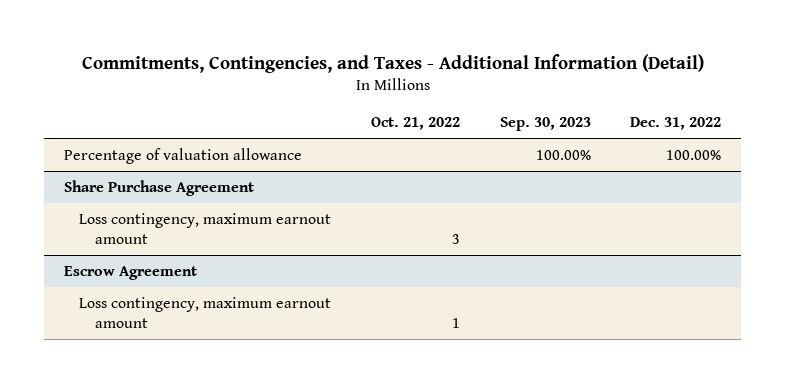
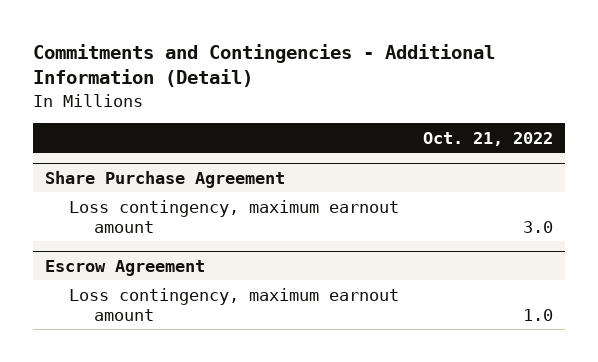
[81,53,704,73] Commitments, Contingencies, and Taxes - Additional Information (Detail) -> [32,43,495,88] Commitments and Contingencies - Additional Information (Detail)
[499,117,591,132] Sep. 30, 2023 -> none
[630,117,722,131] Dec. 31, 2022 -> none
[64,147,303,164] Percentage of valuation allowance -> none
[452,234,461,245] 3 -> [523,220,554,233] 3.0
[452,318,461,329] 1 -> [523,308,554,321] 1.0

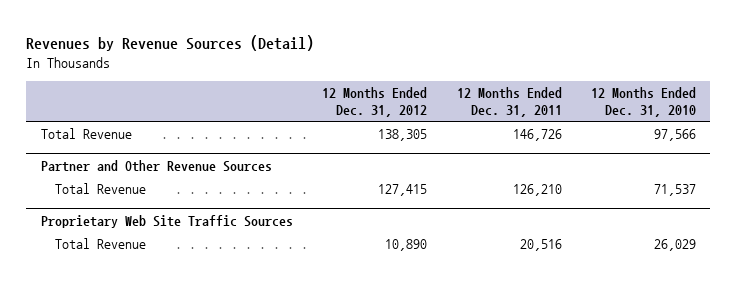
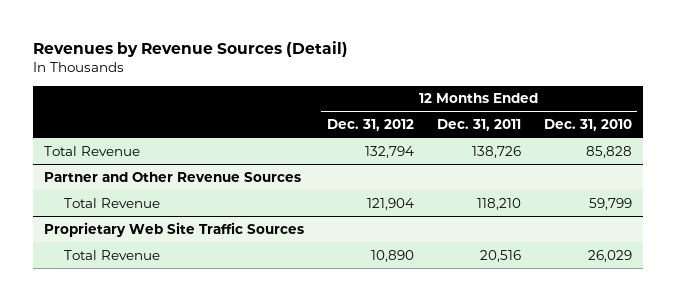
[378,129,428,142] 138,305 -> [364,145,414,158] 132,794
[512,129,562,142] 146,726 -> [471,145,521,158] 138,726
[653,129,696,142] 97,566 -> [585,145,632,158] 85,828
[378,184,428,197] 127,415 -> [366,197,414,210] 121,904
[512,184,562,197] 126,210 -> [476,197,521,210] 118,210
[653,184,696,197] 71,537 -> [588,197,632,210] 59,799

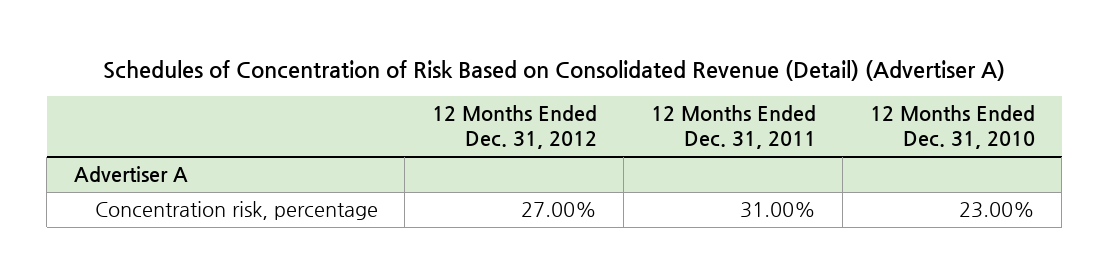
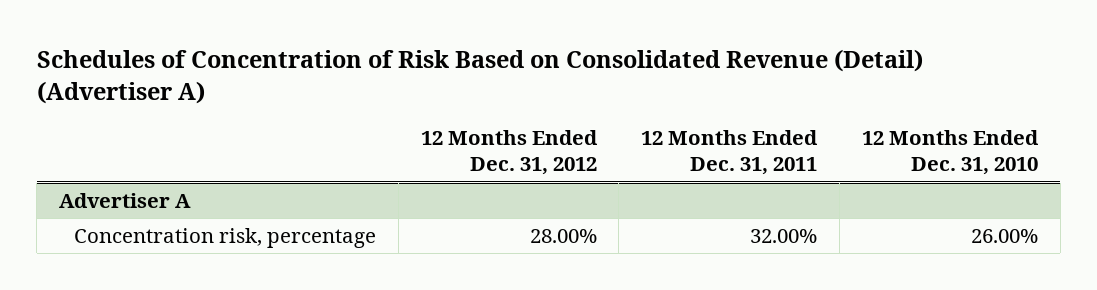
[520,202,597,218] 27.00% -> [529,228,597,243] 28.00%
[739,202,816,219] 31.00% -> [750,228,818,243] 32.00%
[958,202,1035,219] 23.00% -> [970,228,1038,243] 26.00%

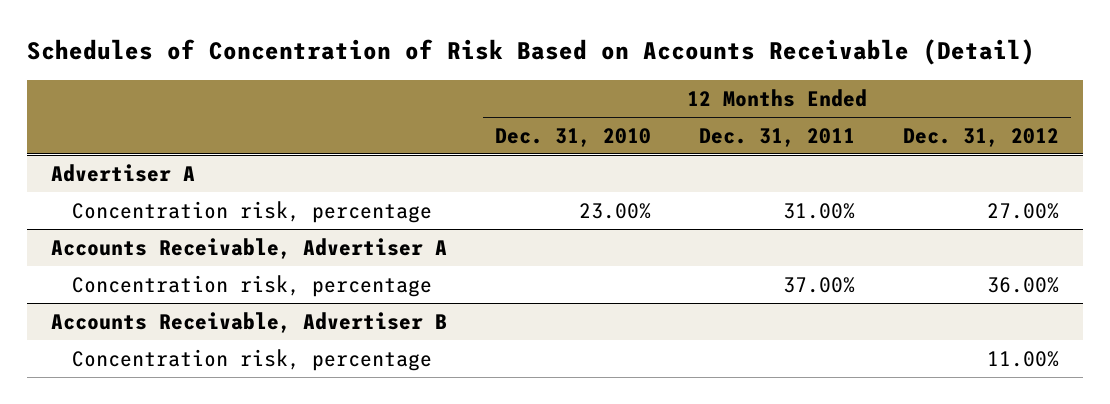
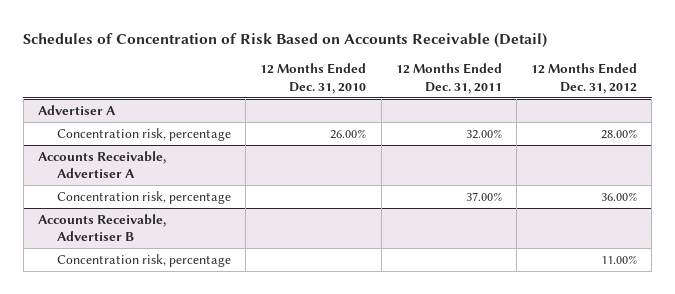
[578,202,651,219] 23.00% -> [330,128,367,139] 26.00%
[782,202,855,219] 31.00% -> [465,128,502,139] 32.00%
[986,202,1059,219] 27.00% -> [600,128,637,139] 28.00%

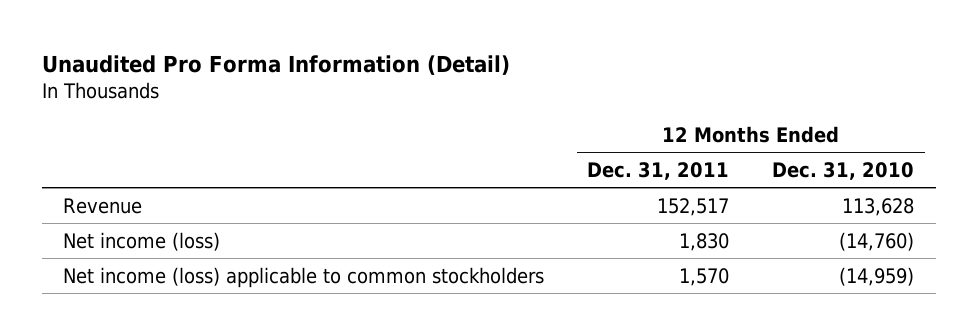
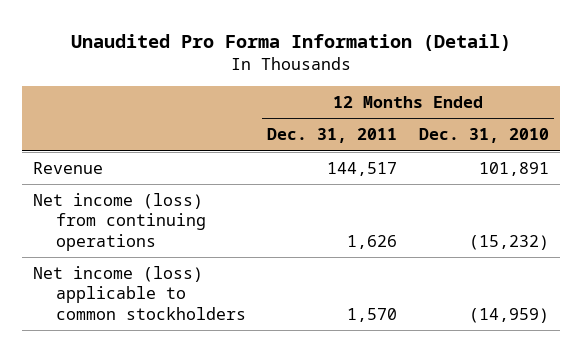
[657,197,730,216] 152,517 -> [327,162,398,177] 144,517
[842,197,915,216] 113,628 -> [478,162,549,177] 101,891
[63,231,221,251] Net income (loss) -> [33,193,206,251] Net income (loss) from continuing operations
[679,232,730,251] 1,830 -> [347,234,398,249] 1,626
[839,231,915,251] (14,760) -> [468,234,549,250] (15,232)

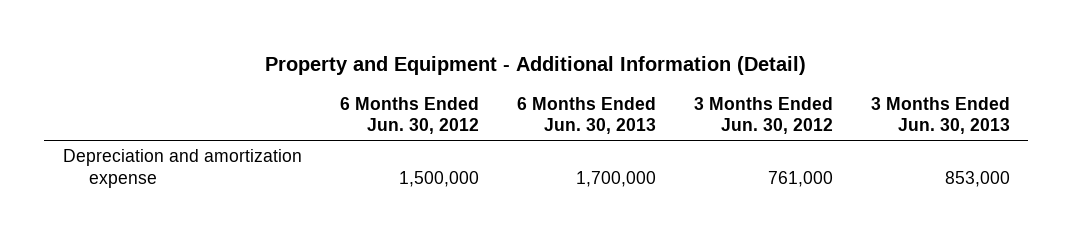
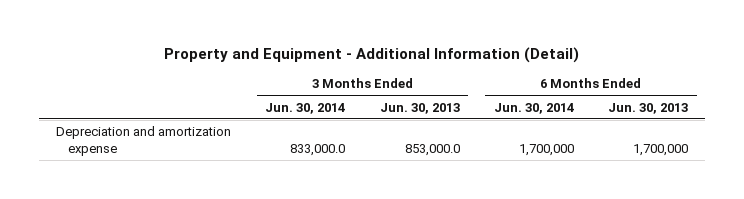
[339,96,479,135] 6 Months Ended Jun. 30, 2012 -> none
[693,96,833,135] 3 Months Ended Jun. 30, 2012 -> none
none -> [265,102,346,114] Jun. 30, 2014
none -> [493,102,574,114] Jun. 30, 2014
[944,170,1010,187] 853,000 -> [404,143,460,156] 853,000.0

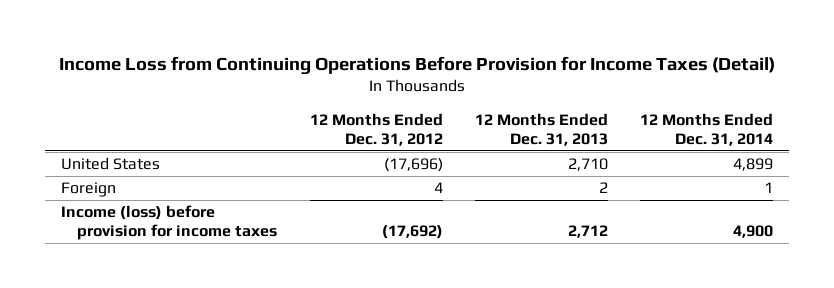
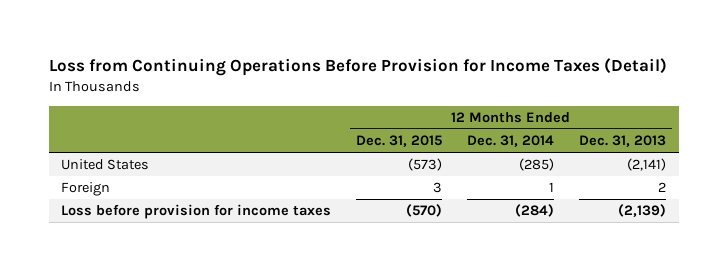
[59,55,776,75] Income Loss from Continuing Operations Before Provision for Income Taxes (Detail) -> [48,58,667,77] Loss from Continuing Operations Before Provision for Income Taxes (Detail)
[309,112,443,146] 12 Months Ended Dec. 31, 2012 -> none
none -> [356,135,443,148] Dec. 31, 2015
[568,158,609,172] 2,710 -> [627,158,667,172] (2,141)
[733,158,774,172] 4,899 -> [519,158,555,172] (285)
[60,205,278,241] Income (loss) before provision for income taxes -> [61,204,332,220] Loss before provision for income taxes
[568,225,609,239] 2,712 -> [618,204,667,218] (2,139)
[733,225,774,239] 4,900 -> [515,204,555,218] (284)

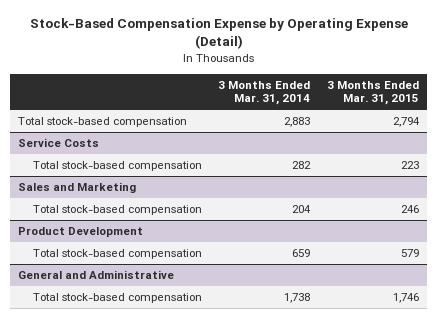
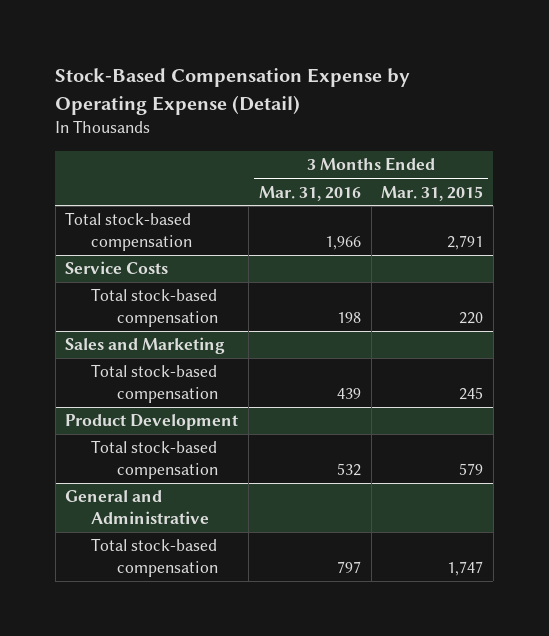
[218,80,311,106] 3 Months Ended Mar. 31, 2014 -> none
none -> [258,185,361,201] Mar. 31, 2016
[392,117,420,128] 2,794 -> [447,234,484,250] 2,791
[400,161,419,170] 223 -> [459,311,484,324] 220
[400,205,419,214] 246 -> [459,386,484,400] 245
[392,293,419,304] 1,746 -> [447,560,484,576] 1,747

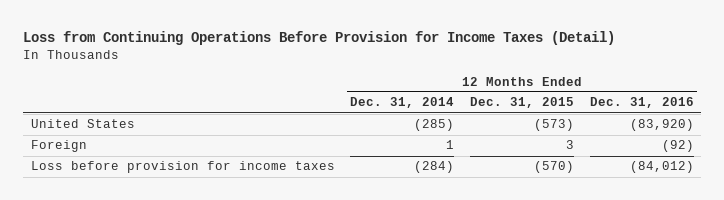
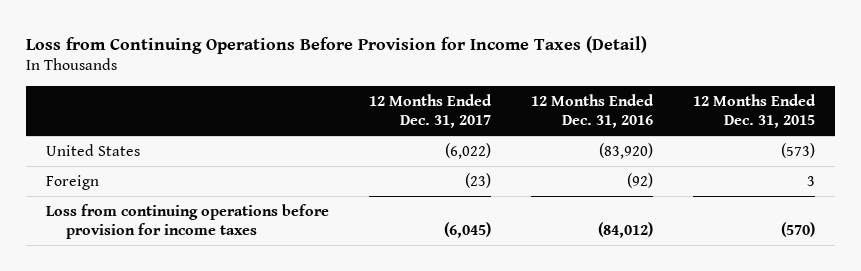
[350,97,455,109] Dec. 31, 2014 -> none
none -> [368,93,492,128] 12 Months Ended Dec. 31, 2017
[30,161,335,174] Loss before provision for income taxes -> [45,203,329,239] Loss from continuing operations before provision for income taxes

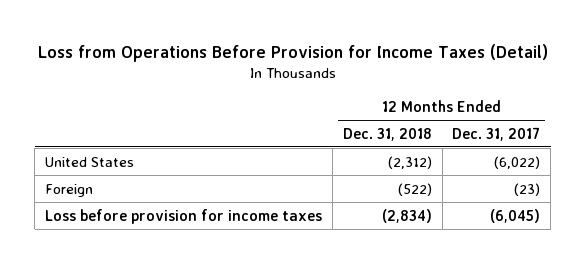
[25,35,647,54] Loss from Continuing Operations Before Provision for Income Taxes (Detail) -> [37,44,548,63] Loss from Operations Before Provision for Income Taxes (Detail)
[530,93,654,128] 12 Months Ended Dec. 31, 2016 -> none
[692,93,816,128] 12 Months Ended Dec. 31, 2015 -> none
none -> [342,127,432,141] Dec. 31, 2018
[45,203,329,239] Loss from continuing operations before provision for income taxes -> [45,208,323,224] Loss before provision for income taxes

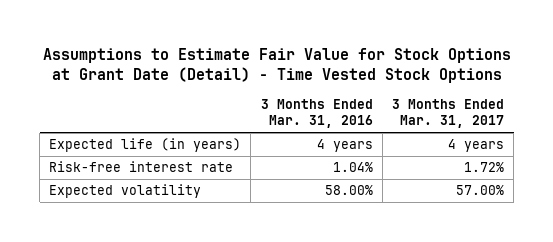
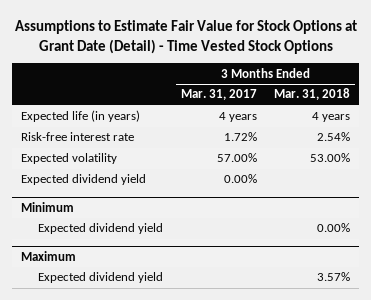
[260,98,373,129] 3 Months Ended Mar. 31, 2016 -> none
none -> [274,88,351,101] Mar. 31, 2018
none -> [20,174,146,186] Expected dividend yield
none -> [20,201,74,212] Minimum
none -> [38,223,164,235] Expected dividend yield
none -> [20,250,76,261] Maximum
none -> [38,272,164,284] Expected dividend yield

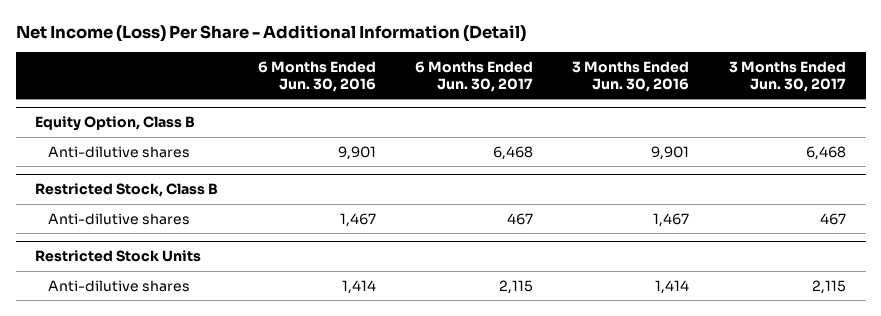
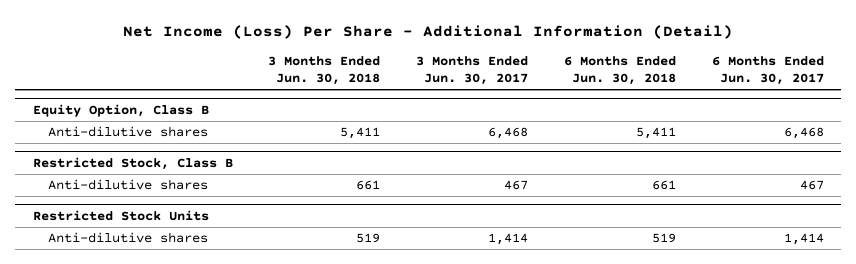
[257,60,376,93] 6 Months Ended Jun. 30, 2016 -> none
[572,60,690,93] 3 Months Ended Jun. 30, 2016 -> none
none -> [268,56,381,86] 3 Months Ended Jun. 30, 2018
none -> [563,56,676,86] 6 Months Ended Jun. 30, 2018
[499,279,534,294] 2,115 -> [783,233,824,246] 1,414
[811,279,846,294] 2,115 -> [488,233,529,246] 1,414

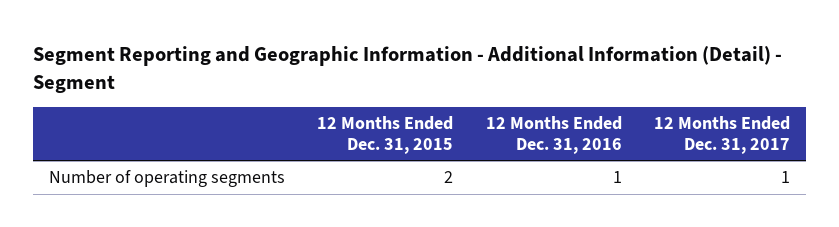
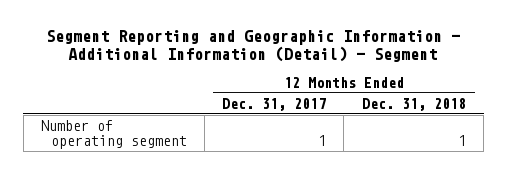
[317,116,454,155] 12 Months Ended Dec. 31, 2015 -> none
[485,116,622,155] 12 Months Ended Dec. 31, 2016 -> none
none -> [361,97,466,111] Dec. 31, 2018
[49,170,286,188] Number of operating segments -> [41,119,187,150] Number of operating segment

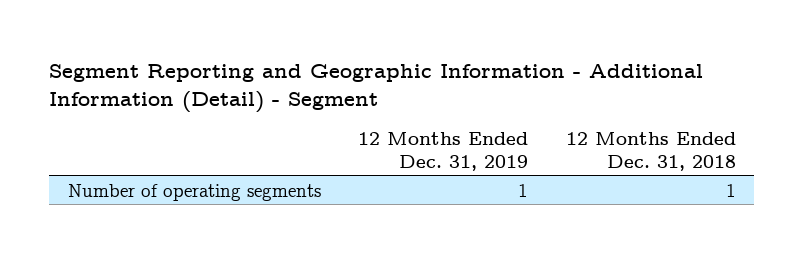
[222,97,327,111] Dec. 31, 2017 -> none
none -> [358,132,529,171] 12 Months Ended Dec. 31, 2019
[41,119,187,150] Number of operating segment -> [68,183,322,201] Number of operating segments

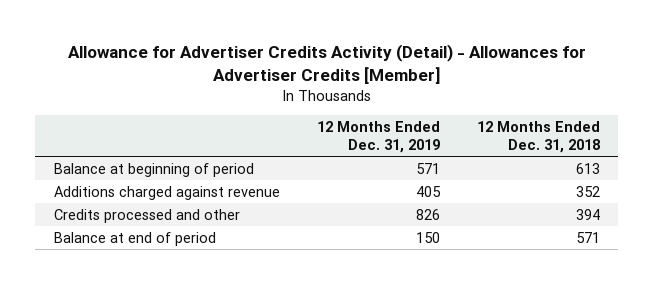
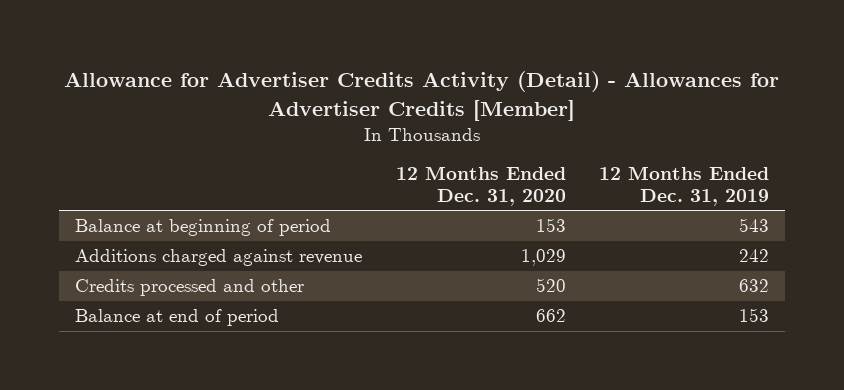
[476,120,600,154] 12 Months Ended Dec. 31, 2018 -> none
none -> [395,166,566,207] 12 Months Ended Dec. 31, 2020
[415,162,440,174] 571 -> [738,218,769,233] 543
[415,185,441,197] 405 -> [738,249,769,263] 242
[415,208,440,220] 826 -> [738,279,769,293] 632
[415,231,440,243] 150 -> [738,308,769,323] 153

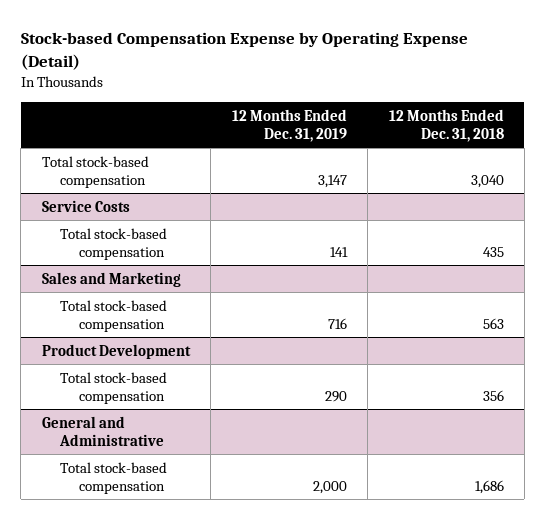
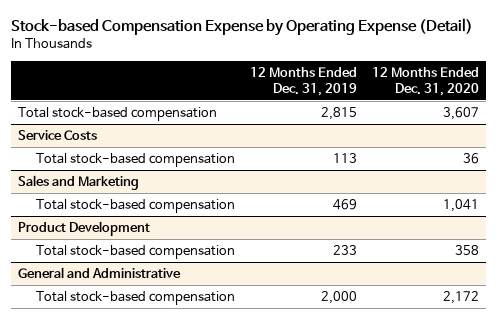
[388,108,504,142] 12 Months Ended Dec. 31, 2018 -> none
none -> [371,67,479,97] 12 Months Ended Dec. 31, 2020
[317,174,347,188] 3,147 -> [321,107,358,121] 2,815
[329,246,348,257] 141 -> [333,153,358,164] 113
[327,317,347,329] 716 -> [333,199,358,211] 469
[324,390,347,402] 290 -> [333,245,358,256] 233

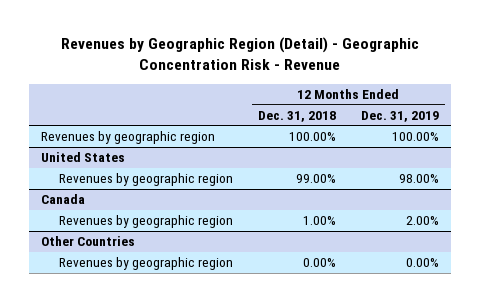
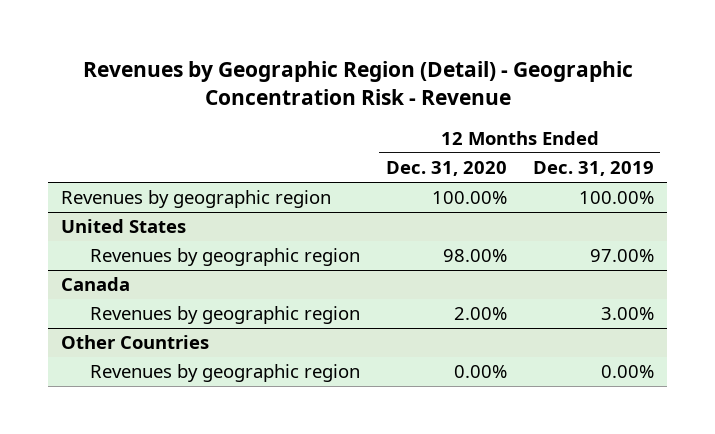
[257,110,336,122] Dec. 31, 2018 -> none
none -> [385,161,507,177] Dec. 31, 2020
[398,174,439,184] 98.00% -> [589,249,654,263] 97.00%
[405,216,439,226] 2.00% -> [600,307,654,321] 3.00%

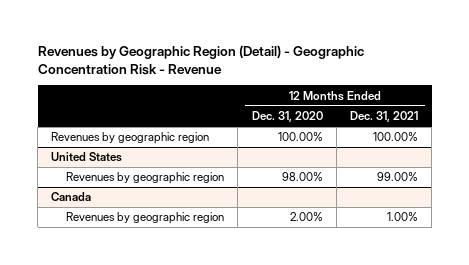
[532,161,654,177] Dec. 31, 2019 -> none
none -> [350,111,419,123] Dec. 31, 2021
[61,335,210,350] Other Countries -> none
[89,364,360,383] Revenues by geographic region -> none

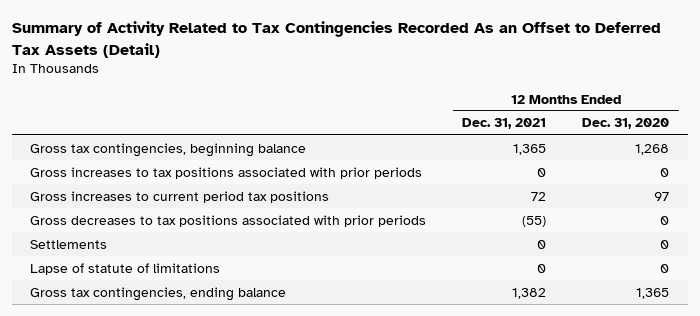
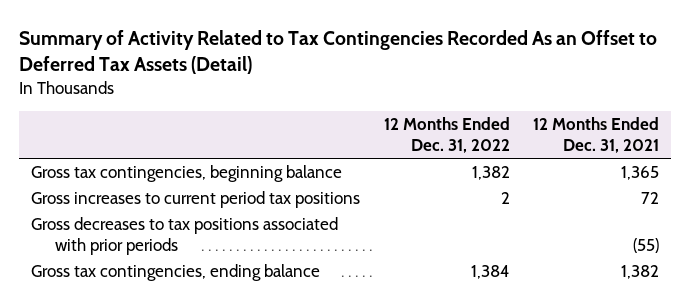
[582,118,670,130] Dec. 31, 2020 -> none
none -> [383,117,510,153] 12 Months Ended Dec. 31, 2022
[30,166,423,179] Gross increases to tax positions associated with prior periods -> none
[30,239,108,249] Settlements -> none
[30,262,221,275] Lapse of statute of limitations -> none

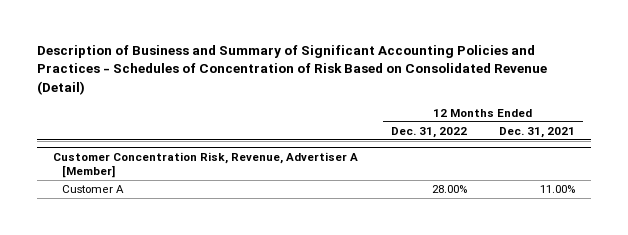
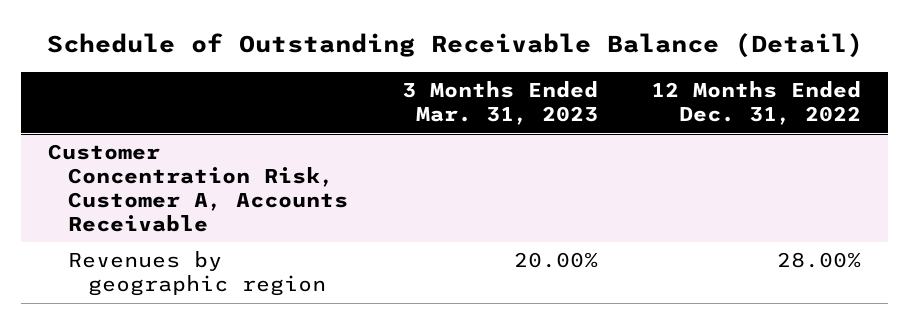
[37,45,548,95] Description of Business and Summary of Significant Accounting Policies and Practices - Schedules of Concentration of Risk Based on Consolidated Revenue (Detail) -> [46,33,863,59] Schedule of Outstanding Receivable Balance (Detail)
[498,126,575,138] Dec. 31, 2021 -> none
none -> [401,81,598,126] 3 Months Ended Mar. 31, 2023
[53,152,359,178] Customer Concentration Risk, Revenue, Advertiser A [Member] -> none
none -> [48,144,349,232] Customer Concentration Risk, Customer A, Accounts Receivable
[61,185,124,194] Customer A -> [68,251,327,297] Revenues by geographic region

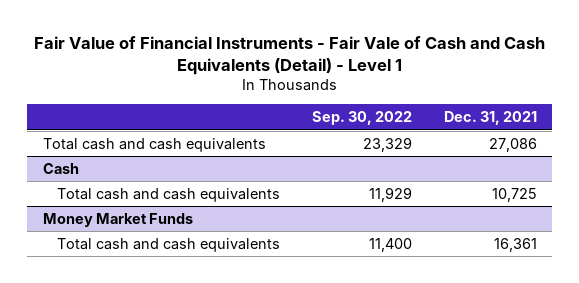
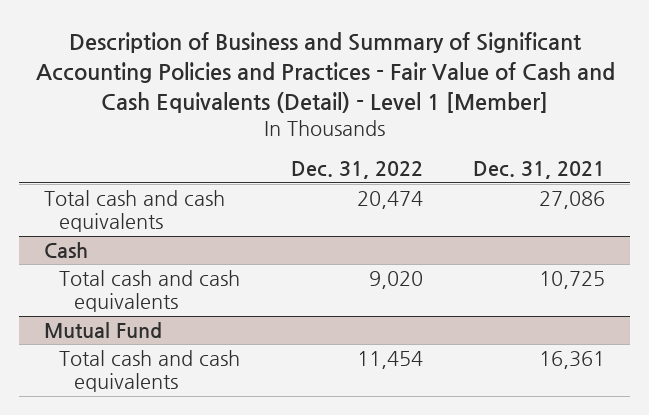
[33,35,545,75] Fair Value of Financial Instruments - Fair Vale of Cash and Cash Equivalents (Detail) - Level 1 -> [35,31,615,113] Description of Business and Summary of Significant Accounting Policies and Practices - Fair Value of Cash and Cash Equivalents (Detail) - Level 1 [Member]
[311,111,412,126] Sep. 30, 2022 -> none
none -> [290,161,423,180] Dec. 31, 2022
[42,212,193,227] Money Market Funds -> [43,321,162,338] Mutual Fund

